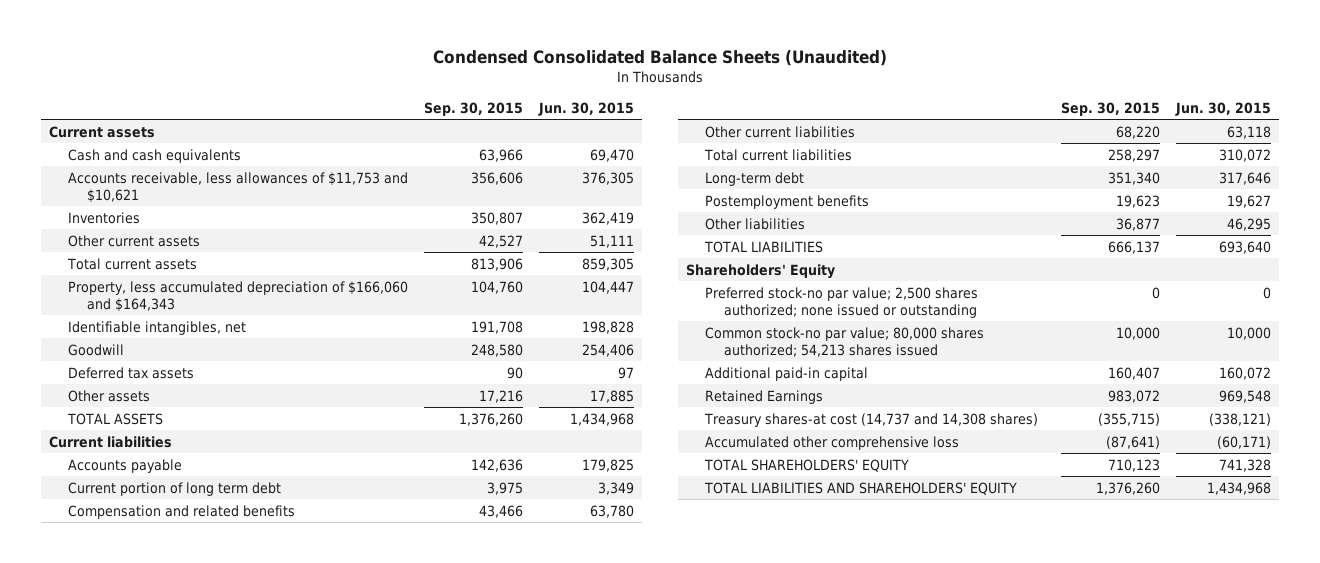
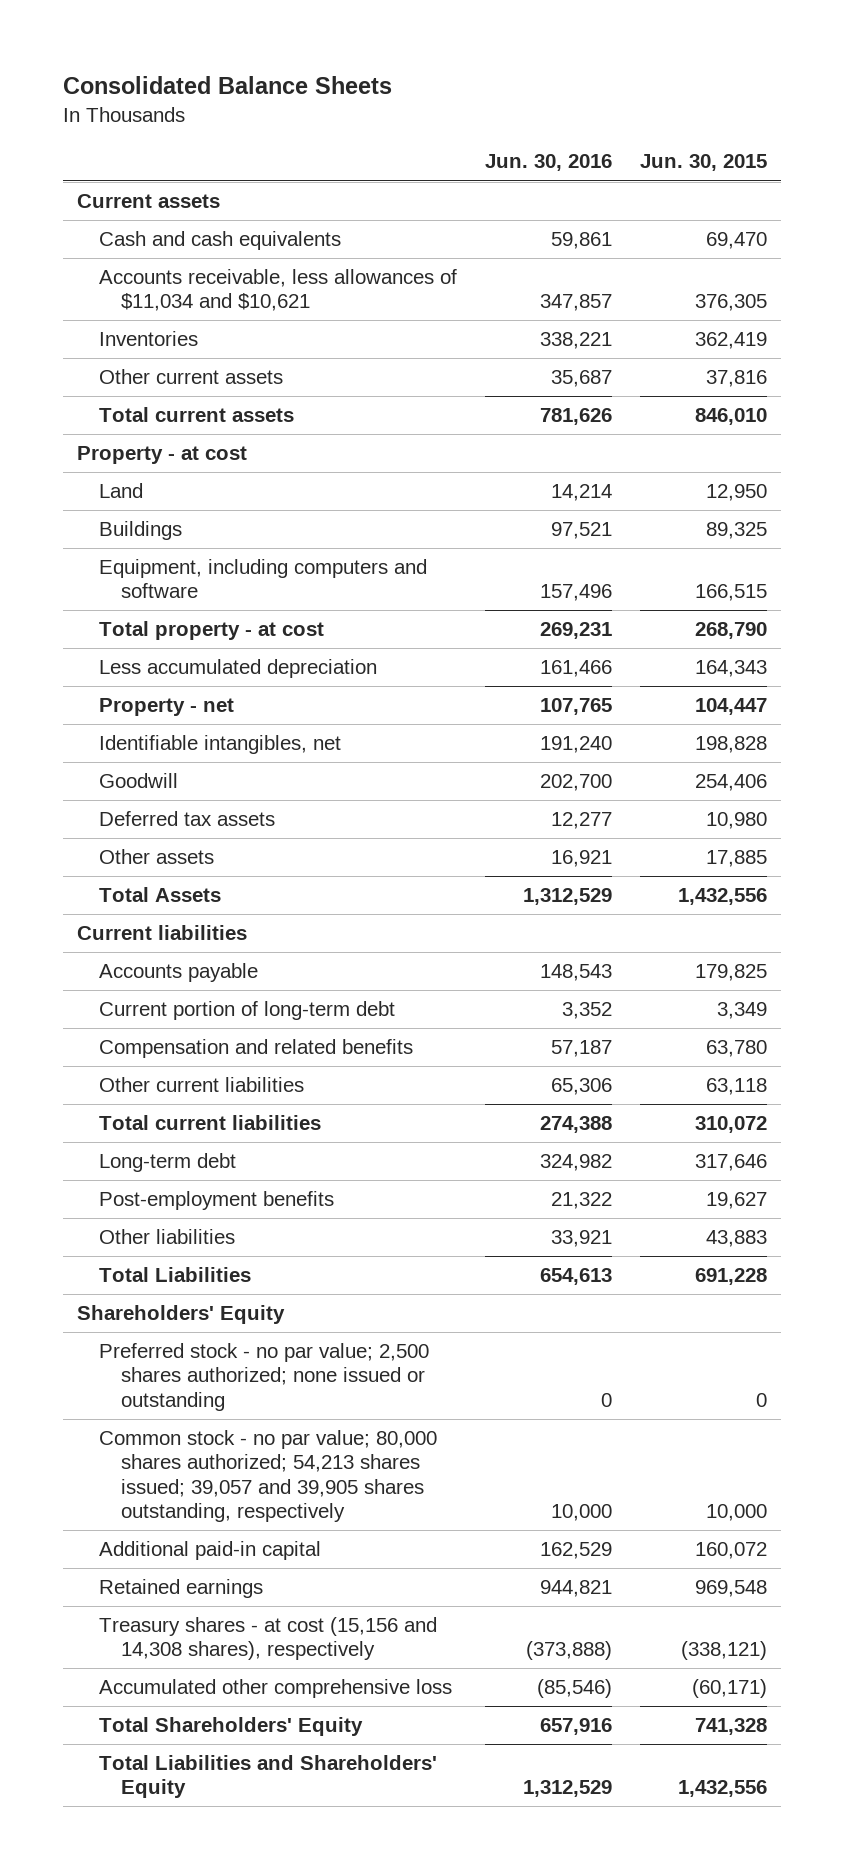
[433,49,888,66] Condensed Consolidated Balance Sheets (Unaudited) -> [62,76,392,95] Consolidated Balance Sheets
[424,101,524,116] Sep. 30, 2015 -> none
none -> [484,154,612,172] Jun. 30, 2016
[67,171,408,204] Accounts receivable, less allowances of $11,753 and $10,621 -> [98,269,457,312] Accounts receivable, less allowances of $11,034 and $10,621
[590,234,635,248] 51,111 -> [706,370,768,388] 37,816
[582,257,635,271] 859,305 -> [695,408,768,426] 846,010
none -> [76,446,247,465] Property - at cost
none -> [98,483,143,499] Land
none -> [98,521,182,541] Buildings
none -> [98,559,427,599] Equipment, including computers and software
none -> [98,621,324,641] Total property - at cost
none -> [98,659,377,679] Less accumulated depreciation
[67,280,408,313] Property, less accumulated depreciation of $166,060 and $164,343 -> [98,698,234,717] Property - net
[618,366,635,379] 97 -> [706,812,768,830] 10,980
[66,412,163,425] TOTAL ASSETS -> [98,887,221,903] Total Assets
[570,412,635,426] 1,434,968 -> [678,888,768,906] 1,432,556
[67,481,281,496] Current portion of long term debt -> [98,1001,395,1021] Current portion of long-term debt
[704,194,869,209] Postemployment benefits -> [98,1191,334,1211] Post-employment benefits
[1227,217,1272,231] 46,295 -> [706,1230,768,1248] 43,883
[703,240,823,253] TOTAL LIABILITIES -> [98,1267,251,1283] Total Liabilities
[1219,240,1272,254] 693,640 -> [695,1268,768,1286] 691,228
[704,286,978,319] Preferred stock-no par value; 2,500 shares authorized; none issued or outstanding -> [98,1343,429,1411] Preferred stock - no par value; 2,500 shares authorized; none issued or outstanding
[704,326,984,358] Common stock-no par value; 80,000 shares authorized; 54,213 shares issued -> [98,1430,437,1522] Common stock - no par value; 80,000 shares authorized; 54,213 shares issued; 39,057 and 39,905 shares outstanding, respectively
[704,389,823,404] Retained Earnings -> [98,1579,263,1599] Retained earnings
[703,412,1038,427] Treasury shares-at cost (14,737 and 14,308 shares) -> [98,1617,437,1661] Treasury shares - at cost (15,156 and 14,308 shares), respectively
[703,458,909,472] TOTAL SHAREHOLDERS' EQUITY -> [98,1717,363,1737] Total Shareholders' Equity
[703,481,1017,495] TOTAL LIABILITIES AND SHAREHOLDERS' EQUITY -> [98,1755,437,1799] Total Liabilities and Shareholders' Equity
[1207,481,1272,495] 1,434,968 -> [678,1780,768,1798] 1,432,556

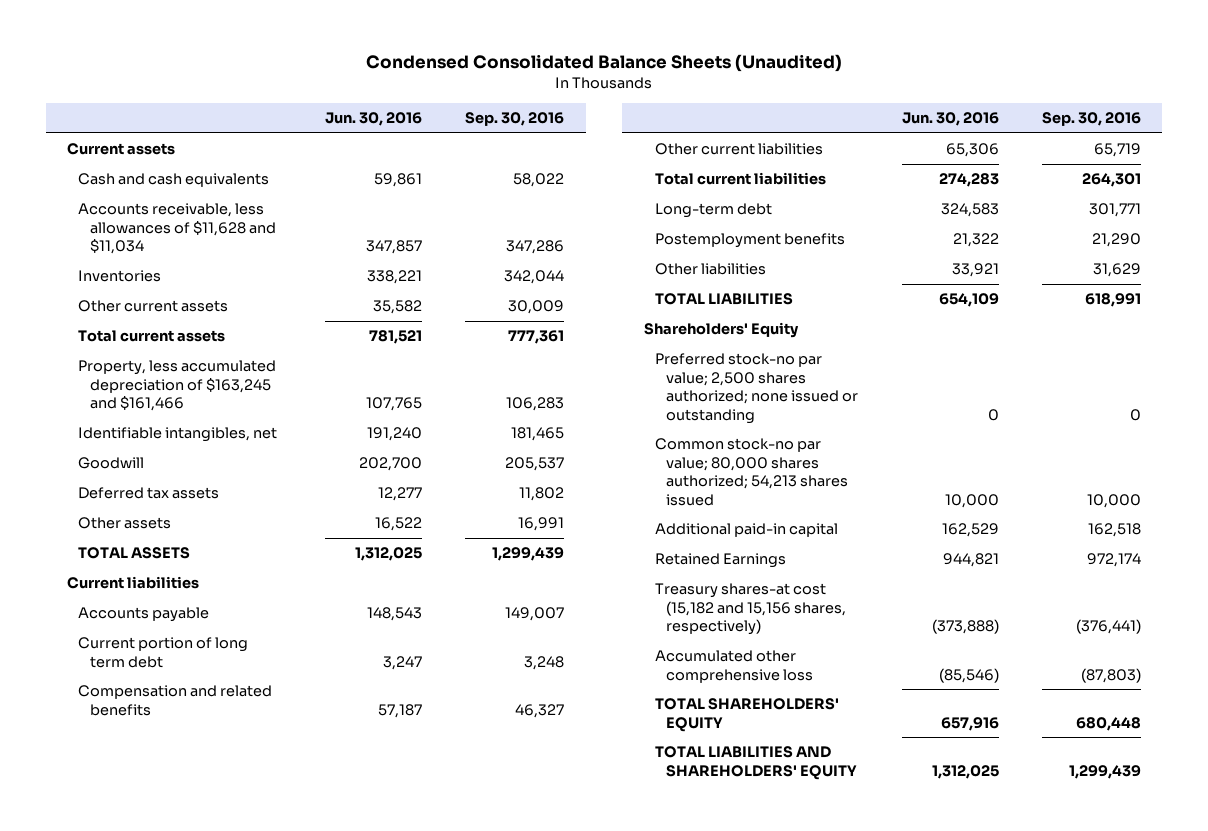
[62,76,392,95] Consolidated Balance Sheets -> [365,54,842,73] Condensed Consolidated Balance Sheets (Unaudited)
[640,154,768,172] Jun. 30, 2015 -> none
none -> [465,112,565,127] Sep. 30, 2016
[98,269,457,312] Accounts receivable, less allowances of $11,034 and $10,621 -> [78,203,276,255] Accounts receivable, less allowances of $11,628 and $11,034
[76,446,247,465] Property - at cost -> none
[98,483,143,499] Land -> none
[98,521,182,541] Buildings -> none
[98,559,427,599] Equipment, including computers and software -> none
[98,621,324,641] Total property - at cost -> none
[98,659,377,679] Less accumulated depreciation -> none
[550,370,612,388] 35,687 -> [372,300,422,315] 35,582
[539,408,612,426] 781,626 -> [368,330,422,345] 781,521
[98,698,234,717] Property - net -> [78,360,277,412] Property, less accumulated depreciation of $163,245 and $161,466
[550,850,612,868] 16,921 -> [374,517,422,532] 16,522
[98,887,221,903] Total Assets -> [78,547,191,560] TOTAL ASSETS
[522,888,612,906] 1,312,529 -> [354,547,422,562] 1,312,025
[98,1001,395,1021] Current portion of long-term debt -> [78,637,249,668] Current portion of long term debt
[561,1002,612,1020] 3,352 -> [382,655,422,670] 3,247
[539,1116,612,1134] 274,388 -> [938,173,999,188] 274,283
[539,1154,612,1172] 324,982 -> [940,203,999,218] 324,583
[98,1191,334,1211] Post-employment benefits -> [655,233,846,249] Postemployment benefits
[98,1267,251,1283] Total Liabilities -> [655,293,794,306] TOTAL LIABILITIES
[539,1268,612,1286] 654,613 -> [938,293,999,308] 654,109
[98,1343,429,1411] Preferred stock - no par value; 2,500 shares authorized; none issued or outstanding -> [655,353,859,424] Preferred stock-no par value; 2,500 shares authorized; none issued or outstanding
[98,1430,437,1522] Common stock - no par value; 80,000 shares authorized; 54,213 shares issued; 39,057 and 39,905 shares outstanding, respectively -> [655,438,849,506] Common stock-no par value; 80,000 shares authorized; 54,213 shares issued
[98,1579,263,1599] Retained earnings -> [655,553,787,569] Retained Earnings
[98,1617,437,1661] Treasury shares - at cost (15,156 and 14,308 shares), respectively -> [655,583,847,636] Treasury shares-at cost (15,182 and 15,156 shares, respectively)
[98,1717,363,1737] Total Shareholders' Equity -> [655,698,840,732] TOTAL SHAREHOLDERS' EQUITY
[98,1755,437,1799] Total Liabilities and Shareholders' Equity -> [655,746,858,780] TOTAL LIABILITIES AND SHAREHOLDERS' EQUITY
[522,1780,612,1798] 1,312,529 -> [931,764,999,779] 1,312,025

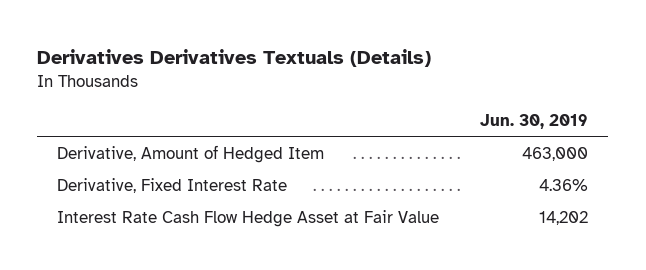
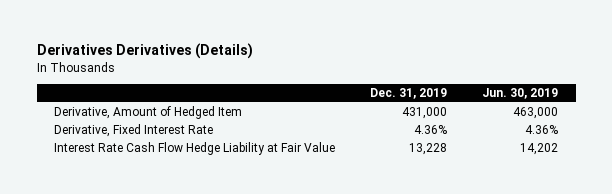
[37,48,432,67] Derivatives Derivatives Textuals (Details) -> [36,43,253,60] Derivatives Derivatives (Details)
none -> [370,88,448,100] Dec. 31, 2019
[57,209,440,227] Interest Rate Cash Flow Hedge Asset at Fair Value -> [54,142,336,156] Interest Rate Cash Flow Hedge Liability at Fair Value

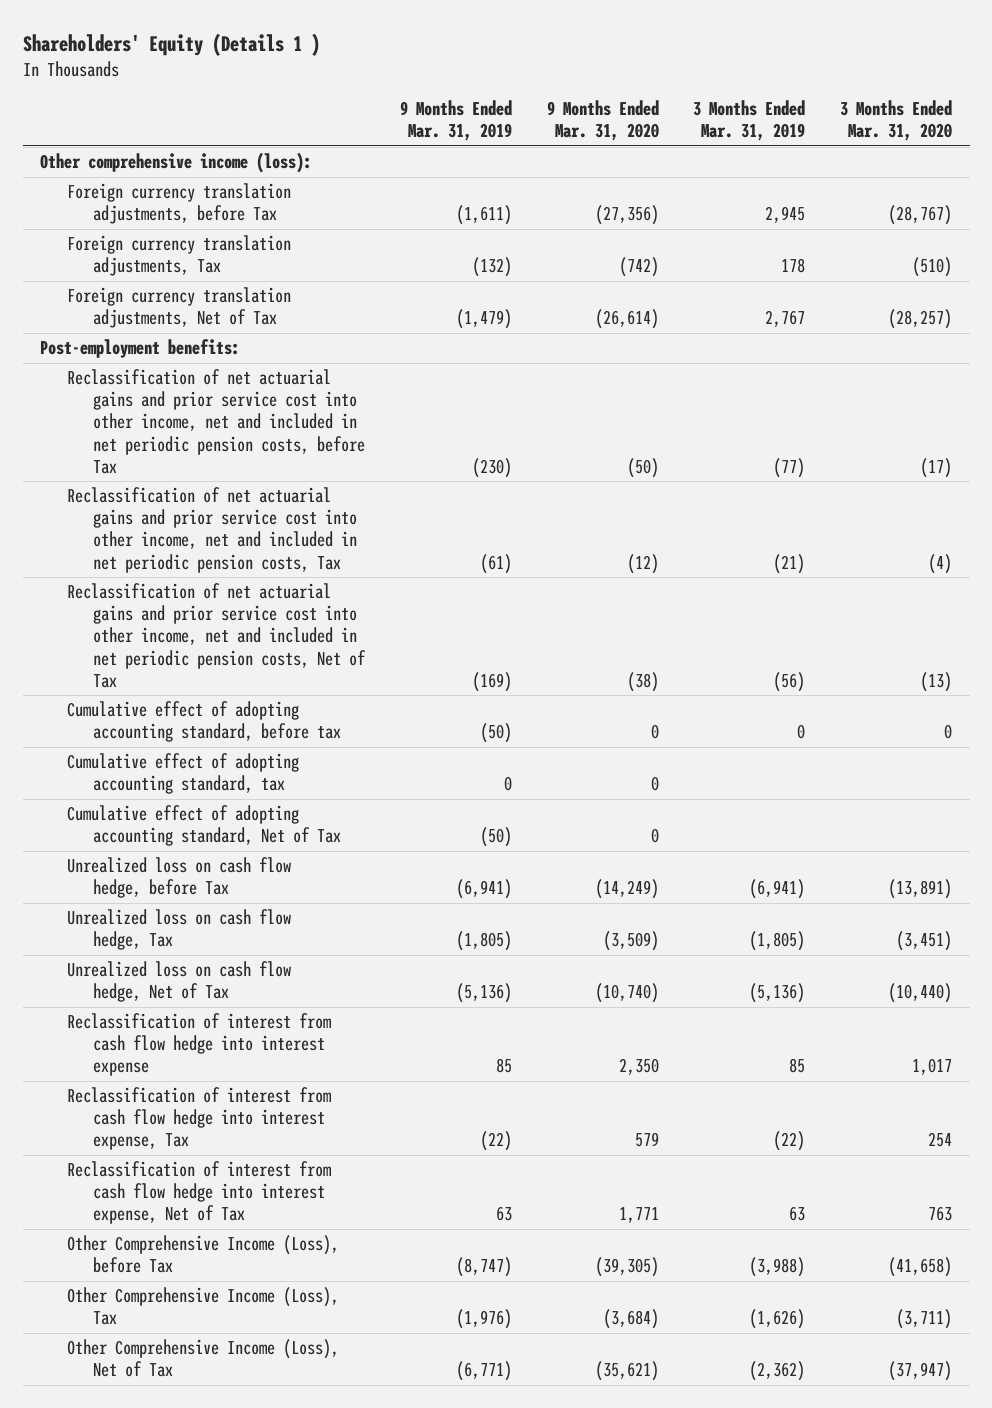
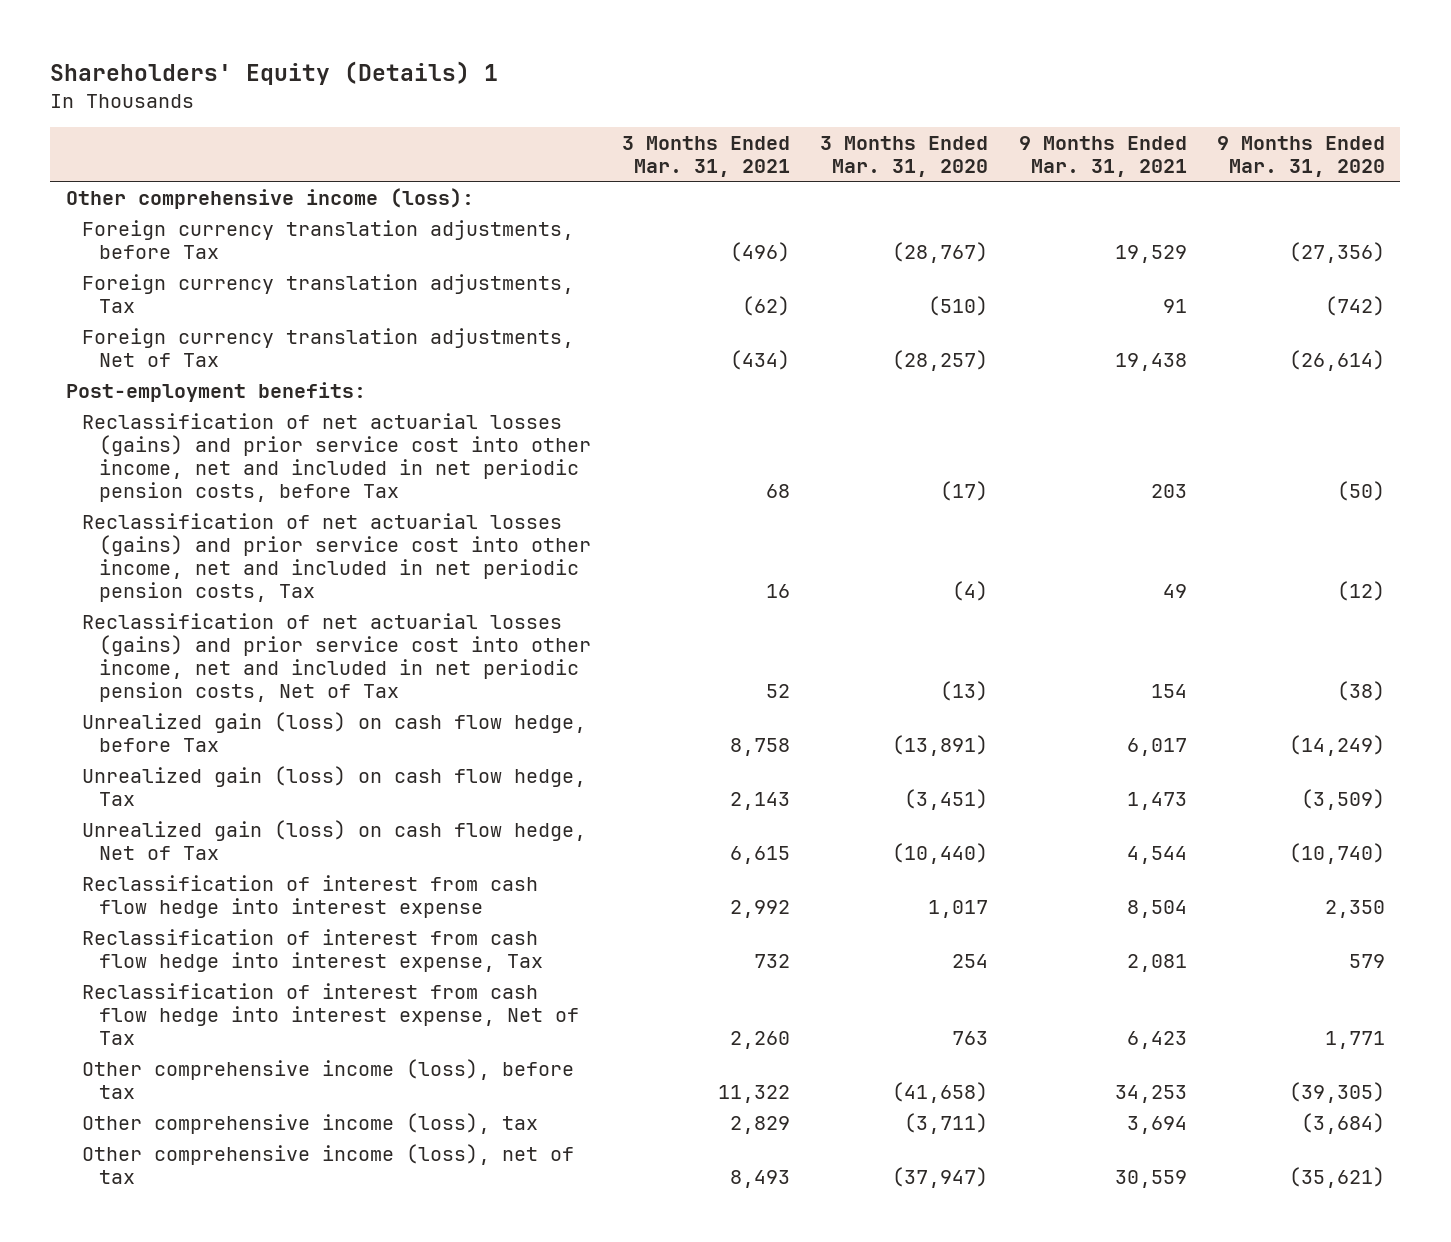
[22,32,320,56] Shareholders' Equity (Details 1 ) -> [50,60,499,85] Shareholders' Equity (Details) 1
[399,100,512,142] 9 Months Ended Mar. 31, 2019 -> none
[693,100,806,142] 3 Months Ended Mar. 31, 2019 -> none
none -> [621,135,790,178] 3 Months Ended Mar. 31, 2021
none -> [1018,135,1187,178] 9 Months Ended Mar. 31, 2021
[66,701,342,743] Cumulative effect of adopting accounting standard, before tax -> none
[66,753,299,795] Cumulative effect of adopting accounting standard, tax -> none
[66,805,342,847] Cumulative effect of adopting accounting standard, Net of Tax -> none
[66,369,366,474] Reclassification of net actuarial gains and prior service cost into other income, net and included in net periodic pension costs, before Tax -> [82,412,592,502] Reclassification of net actuarial losses (gains) and prior service cost into other income, net and included in net periodic pension costs, before Tax
[66,487,358,573] Reclassification of net actuarial gains and prior service cost into other income, net and included in net periodic pension costs, Tax -> [82,512,592,602] Reclassification of net actuarial losses (gains) and prior service cost into other income, net and included in net periodic pension costs, Tax
[66,583,367,688] Reclassification of net actuarial gains and prior service cost into other income, net and included in net periodic pension costs, Net of Tax -> [82,612,592,702] Reclassification of net actuarial losses (gains) and prior service cost into other income, net and included in net periodic pension costs, Net of Tax
[66,857,291,899] Unrealized loss on cash flow hedge, before Tax -> [82,711,587,752] Unrealized gain (loss) on cash flow hedge, before Tax
[66,909,291,951] Unrealized loss on cash flow hedge, Tax -> [82,765,587,806] Unrealized gain (loss) on cash flow hedge, Tax
[66,961,291,1003] Unrealized loss on cash flow hedge, Net of Tax -> [82,819,587,860] Unrealized gain (loss) on cash flow hedge, Net of Tax
[66,1235,339,1274] Other Comprehensive Income (Loss), before Tax -> [82,1058,575,1099] Other comprehensive income (loss), before tax
[66,1287,339,1326] Other Comprehensive Income (Loss), Tax -> [82,1112,539,1134] Other comprehensive income (loss), tax
[66,1339,339,1378] Other Comprehensive Income (Loss), Net of Tax -> [82,1143,575,1184] Other comprehensive income (loss), net of tax

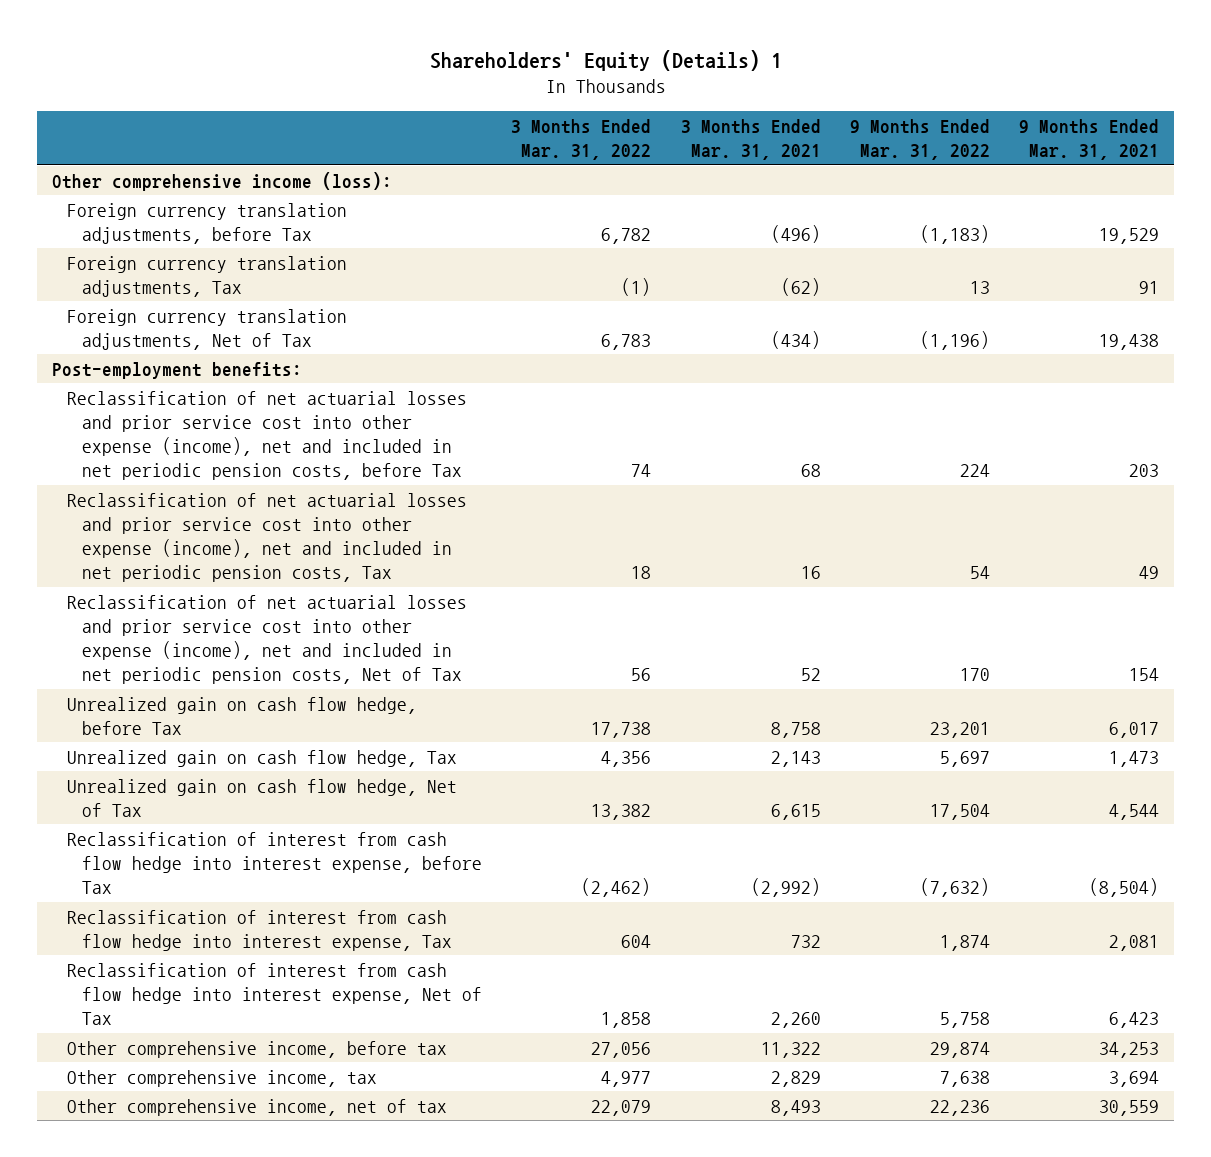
[820,135,989,178] 3 Months Ended Mar. 31, 2020 -> none
[1217,135,1386,178] 9 Months Ended Mar. 31, 2020 -> none
none -> [511,119,652,161] 3 Months Ended Mar. 31, 2022
none -> [849,119,990,161] 9 Months Ended Mar. 31, 2022
[82,412,592,502] Reclassification of net actuarial losses (gains) and prior service cost into other income, net and included in net periodic pension costs, before Tax -> [66,390,467,481] Reclassification of net actuarial losses and prior service cost into other expense (income), net and included in net periodic pension costs, before Tax
[82,512,592,602] Reclassification of net actuarial losses (gains) and prior service cost into other income, net and included in net periodic pension costs, Tax -> [66,492,467,583] Reclassification of net actuarial losses and prior service cost into other expense (income), net and included in net periodic pension costs, Tax
[82,612,592,702] Reclassification of net actuarial losses (gains) and prior service cost into other income, net and included in net periodic pension costs, Net of Tax -> [66,594,467,685] Reclassification of net actuarial losses and prior service cost into other expense (income), net and included in net periodic pension costs, Net of Tax
[82,711,587,752] Unrealized gain (loss) on cash flow hedge, before Tax -> [66,696,417,735] Unrealized gain on cash flow hedge, before Tax
[82,765,587,806] Unrealized gain (loss) on cash flow hedge, Tax -> [66,749,457,767] Unrealized gain on cash flow hedge, Tax
[82,819,587,860] Unrealized gain (loss) on cash flow hedge, Net of Tax -> [66,778,457,817] Unrealized gain on cash flow hedge, Net of Tax
[82,874,539,918] Reclassification of interest from cash flow hedge into interest expense -> [66,831,482,895] Reclassification of interest from cash flow hedge into interest expense, before Tax
[729,899,790,918] 2,992 -> [750,878,821,898] (2,992)
[1126,899,1187,918] 8,504 -> [1089,878,1160,898] (8,504)
[82,1058,575,1099] Other comprehensive income (loss), before tax -> [66,1040,447,1058] Other comprehensive income, before tax
[82,1112,539,1134] Other comprehensive income (loss), tax -> [66,1069,377,1087] Other comprehensive income, tax
[82,1143,575,1184] Other comprehensive income (loss), net of tax -> [66,1098,447,1116] Other comprehensive income, net of tax

